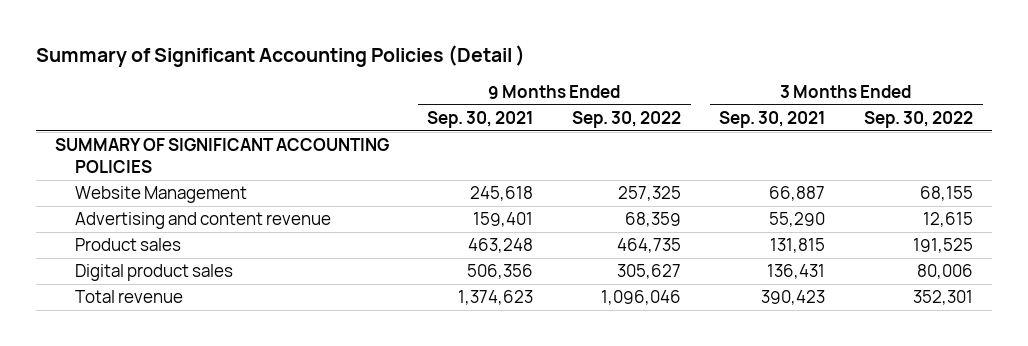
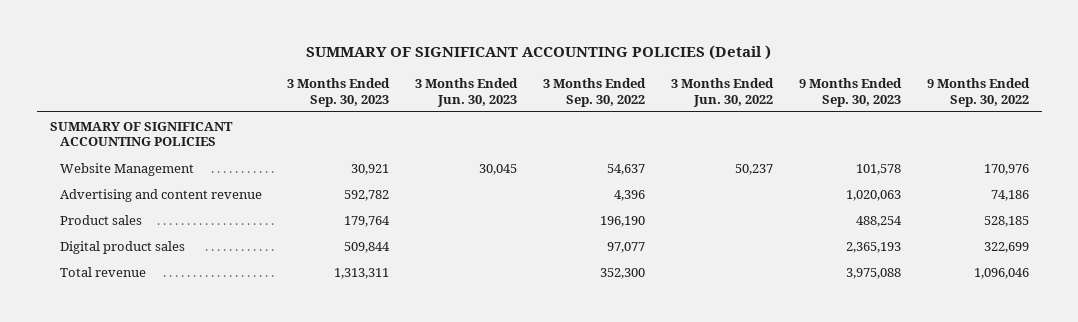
[35,44,525,67] Summary of Significant Accounting Policies (Detail ) -> [306,45,772,61] SUMMARY OF SIGNIFICANT ACCOUNTING POLICIES (Detail )
[427,110,534,128] Sep. 30, 2021 -> none
[719,110,826,128] Sep. 30, 2021 -> none
none -> [287,77,391,107] 3 Months Ended Sep. 30, 2023
none -> [415,77,519,107] 3 Months Ended Jun. 30, 2023
none -> [670,77,774,107] 3 Months Ended Jun. 30, 2022
none -> [798,77,902,107] 9 Months Ended Sep. 30, 2023
[617,186,681,202] 257,325 -> [983,163,1029,175] 170,976
[919,186,973,202] 68,155 -> [607,163,646,175] 54,637
[624,212,681,228] 68,359 -> [990,189,1029,201] 74,186
[922,212,973,228] 12,615 -> [614,189,646,201] 4,396
[616,238,681,254] 464,735 -> [983,215,1029,227] 528,185
[912,238,973,254] 191,525 -> [600,215,646,227] 196,190
[616,264,681,280] 305,627 -> [983,241,1029,253] 322,699
[916,264,973,280] 80,006 -> [607,241,646,253] 97,077
[912,290,973,306] 352,301 -> [600,267,646,279] 352,300

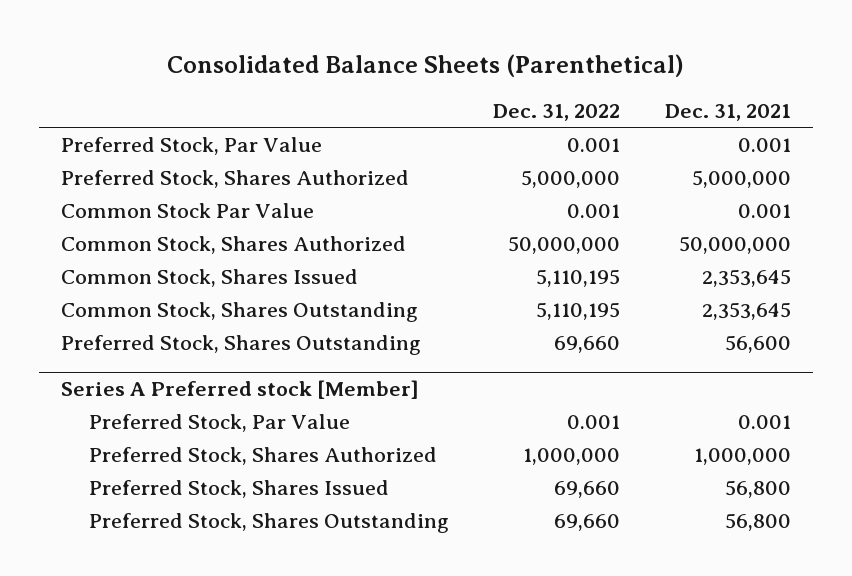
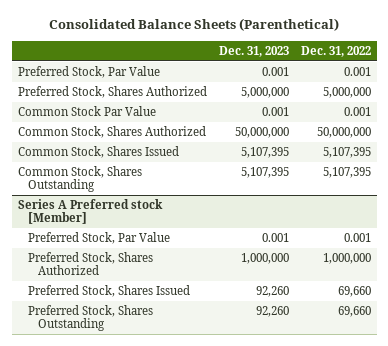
[664,104,791,122] Dec. 31, 2021 -> none
none -> [218,45,289,57] Dec. 31, 2023
[61,335,422,356] Preferred Stock, Shares Outstanding -> none
[536,269,621,288] 5,110,195 -> [322,147,371,159] 5,107,395
[536,302,621,321] 5,110,195 -> [322,167,371,179] 5,107,395

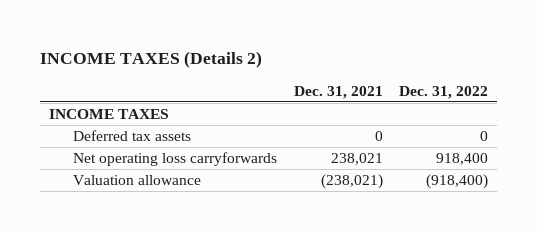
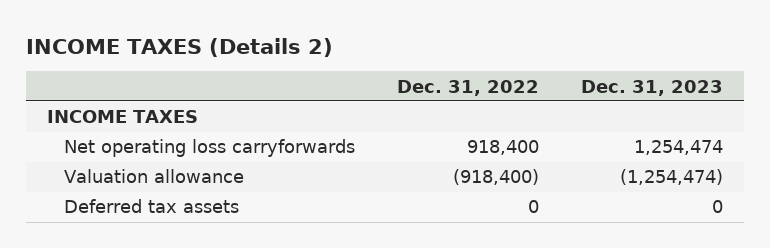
[293,85,383,99] Dec. 31, 2021 -> none
none -> [581,79,724,96] Dec. 31, 2023
[73,130,192,142] Deferred tax assets -> [63,199,239,214] Deferred tax assets

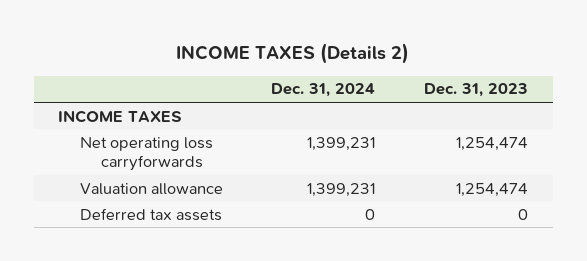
[397,79,540,96] Dec. 31, 2022 -> none
none -> [271,83,376,98] Dec. 31, 2024
[620,169,724,186] (1,254,474) -> [456,182,529,197] 1,254,474

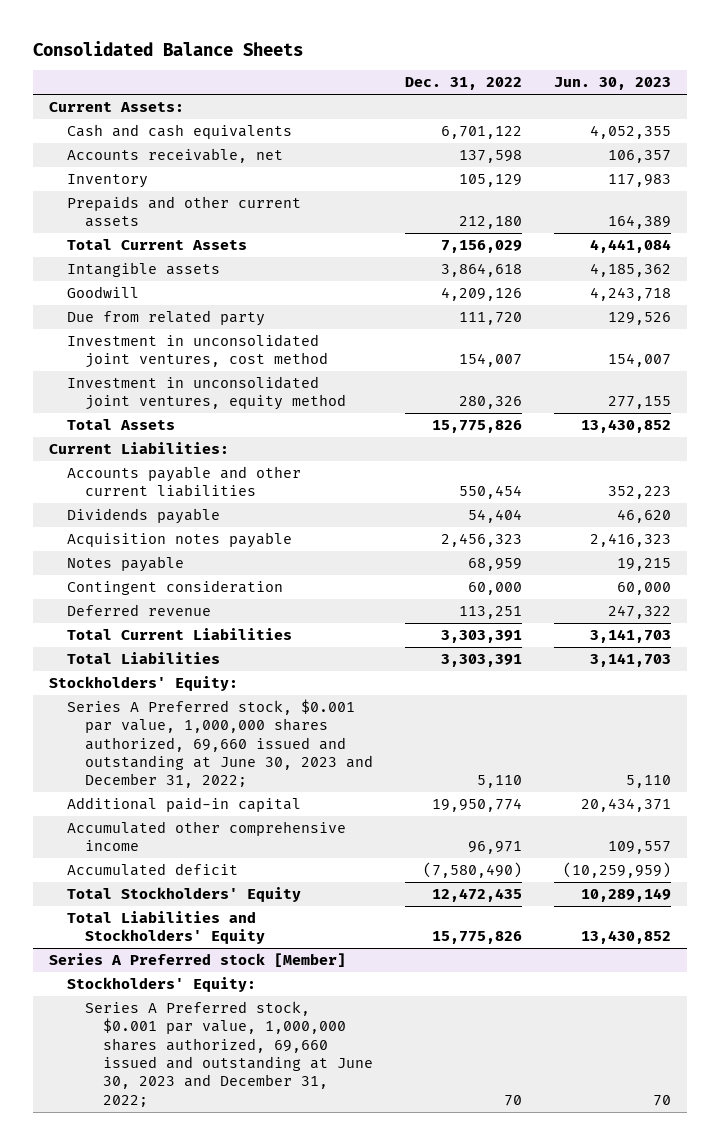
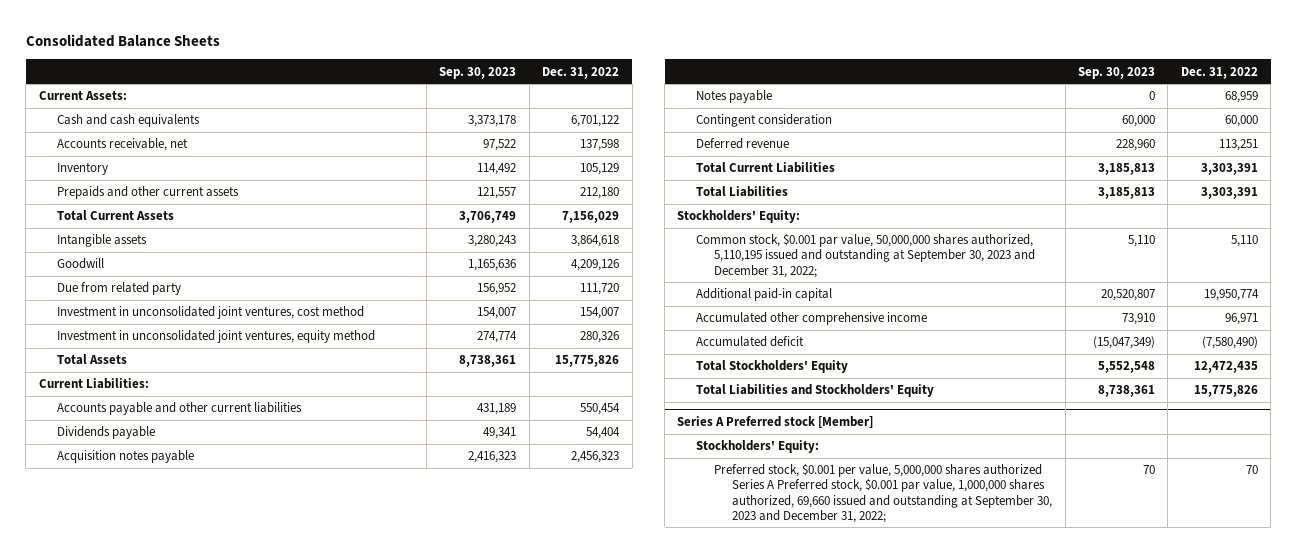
[553,77,671,91] Jun. 30, 2023 -> none
none -> [439,66,517,79] Sep. 30, 2023
[66,699,374,789] Series A Preferred stock, $0.001 par value, 1,000,000 shares authorized, 69,660 issued and outstanding at June 30, 2023 and December 31, 2022; -> [695,233,1036,278] Common stock, $0.001 par value, 50,000,000 shares authorized, 5,110,195 issued and outstanding at September 30, 2023 and December 31, 2022;
[85,1001,374,1107] Series A Preferred stock, $0.001 par value, 1,000,000 shares authorized, 69,660 issued and outstanding at June 30, 2023 and December 31, 2022; -> [714,463,1053,523] Preferred stock, $0.001 per value, 5,000,000 shares authorized Series A Preferred stock, $0.001 par value, 1,000,000 shares authorized, 69,660 issued and outstanding at September 30, 2023 and December 31, 2022;

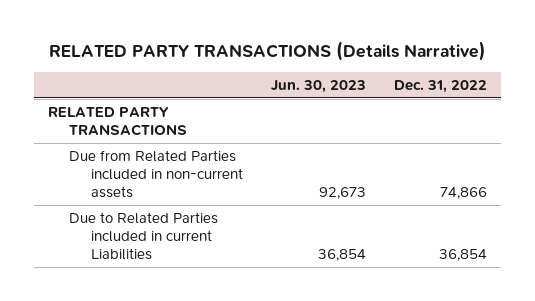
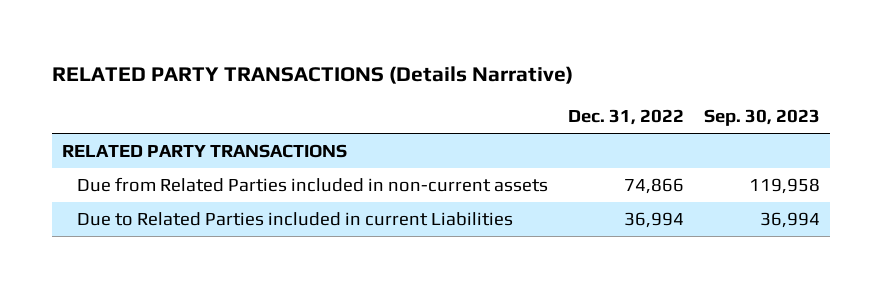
[271,80,367,94] Jun. 30, 2023 -> none
none -> [703,109,820,127] Sep. 30, 2023
[439,249,488,262] 36,854 -> [623,211,684,228] 36,994

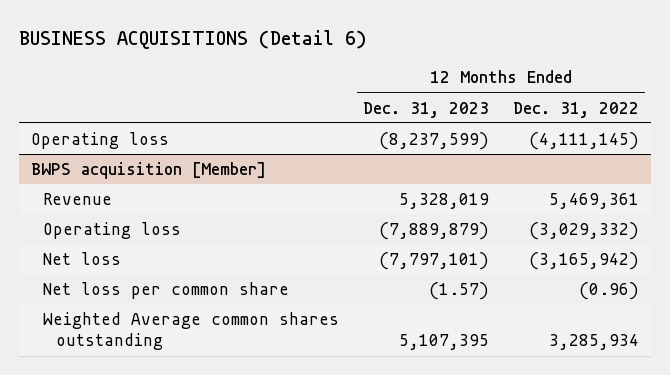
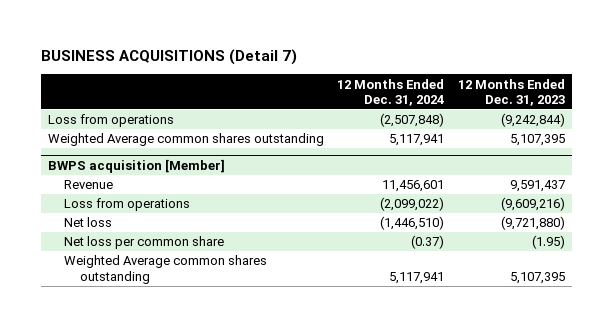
[18,30,367,50] BUSINESS ACQUISITIONS (Detail 6) -> [40,49,297,66] BUSINESS ACQUISITIONS (Detail 7)
[513,101,640,118] Dec. 31, 2022 -> none
none -> [337,78,445,106] 12 Months Ended Dec. 31, 2024
[30,132,169,150] Operating loss -> [47,114,174,128] Loss from operations
[379,132,490,151] (8,237,599) -> [501,113,566,128] (9,242,844)
none -> [47,133,324,147] Weighted Average common shares outstanding
[399,193,490,210] 5,328,019 -> [510,180,566,193] 9,591,437
[43,222,182,240] Operating loss -> [63,198,190,212] Loss from operations
[379,222,490,241] (7,889,879) -> [501,197,566,212] (9,609,216)
[379,252,490,271] (7,797,101) -> [501,216,566,231] (9,721,880)
[429,282,490,301] (1.57) -> [532,235,566,250] (1.95)

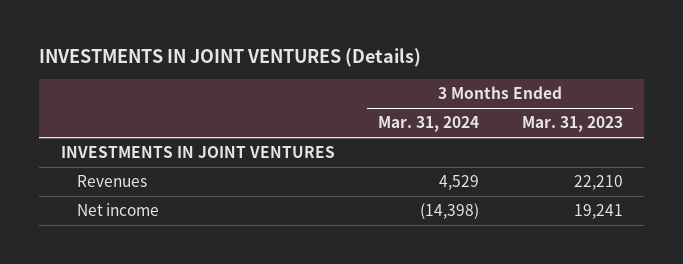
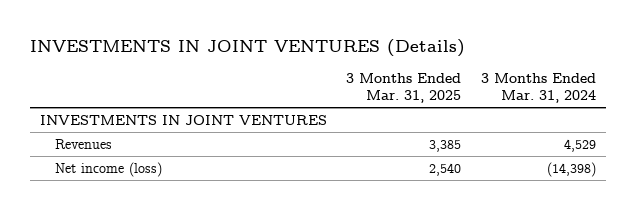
[521,116,623,133] Mar. 31, 2023 -> none
none -> [346,73,462,104] 3 Months Ended Mar. 31, 2025
[77,203,160,217] Net income -> [55,162,163,178] Net income (loss)

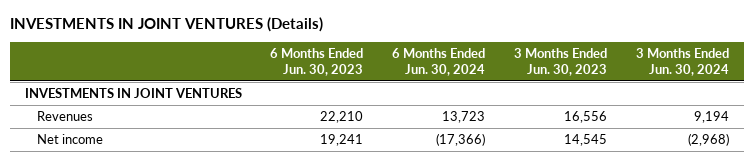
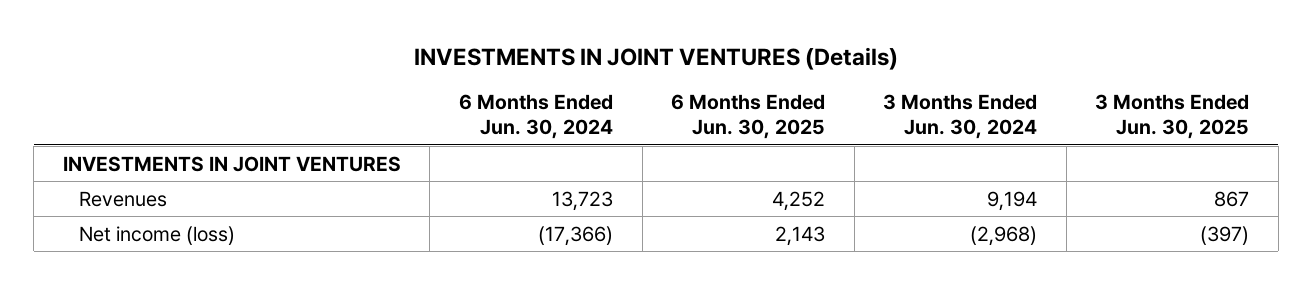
[270,47,364,76] 6 Months Ended Jun. 30, 2023 -> none
[514,47,608,76] 3 Months Ended Jun. 30, 2023 -> none
none -> [671,94,826,140] 6 Months Ended Jun. 30, 2025
none -> [1095,94,1250,140] 3 Months Ended Jun. 30, 2025
[36,134,103,145] Net income -> [78,225,235,245] Net income (loss)

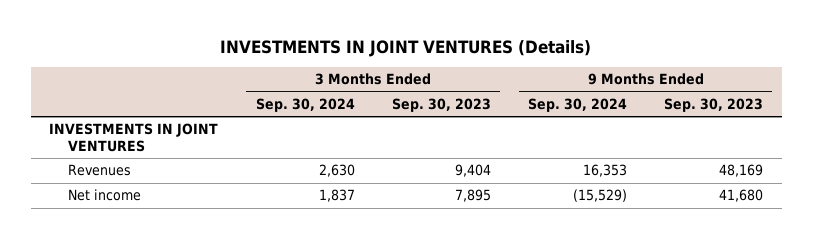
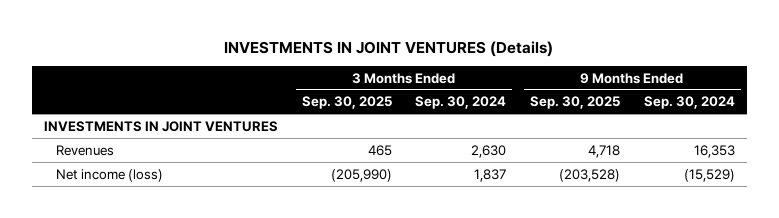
[391,98,491,113] Sep. 30, 2023 -> none
[664,98,764,113] Sep. 30, 2023 -> none
none -> [301,96,392,110] Sep. 30, 2025
none -> [530,96,621,110] Sep. 30, 2025
[67,189,141,202] Net income -> [55,168,163,182] Net income (loss)

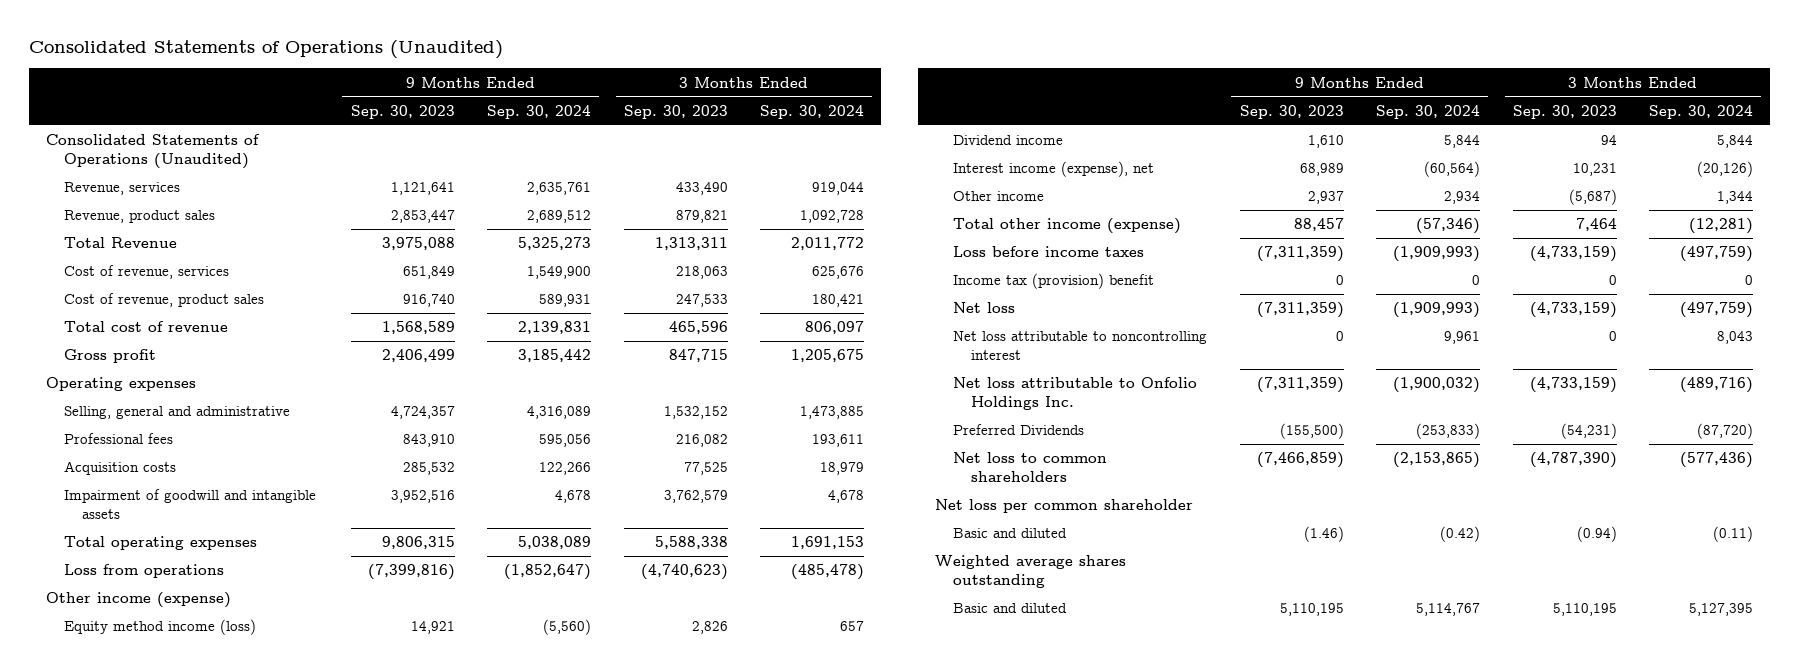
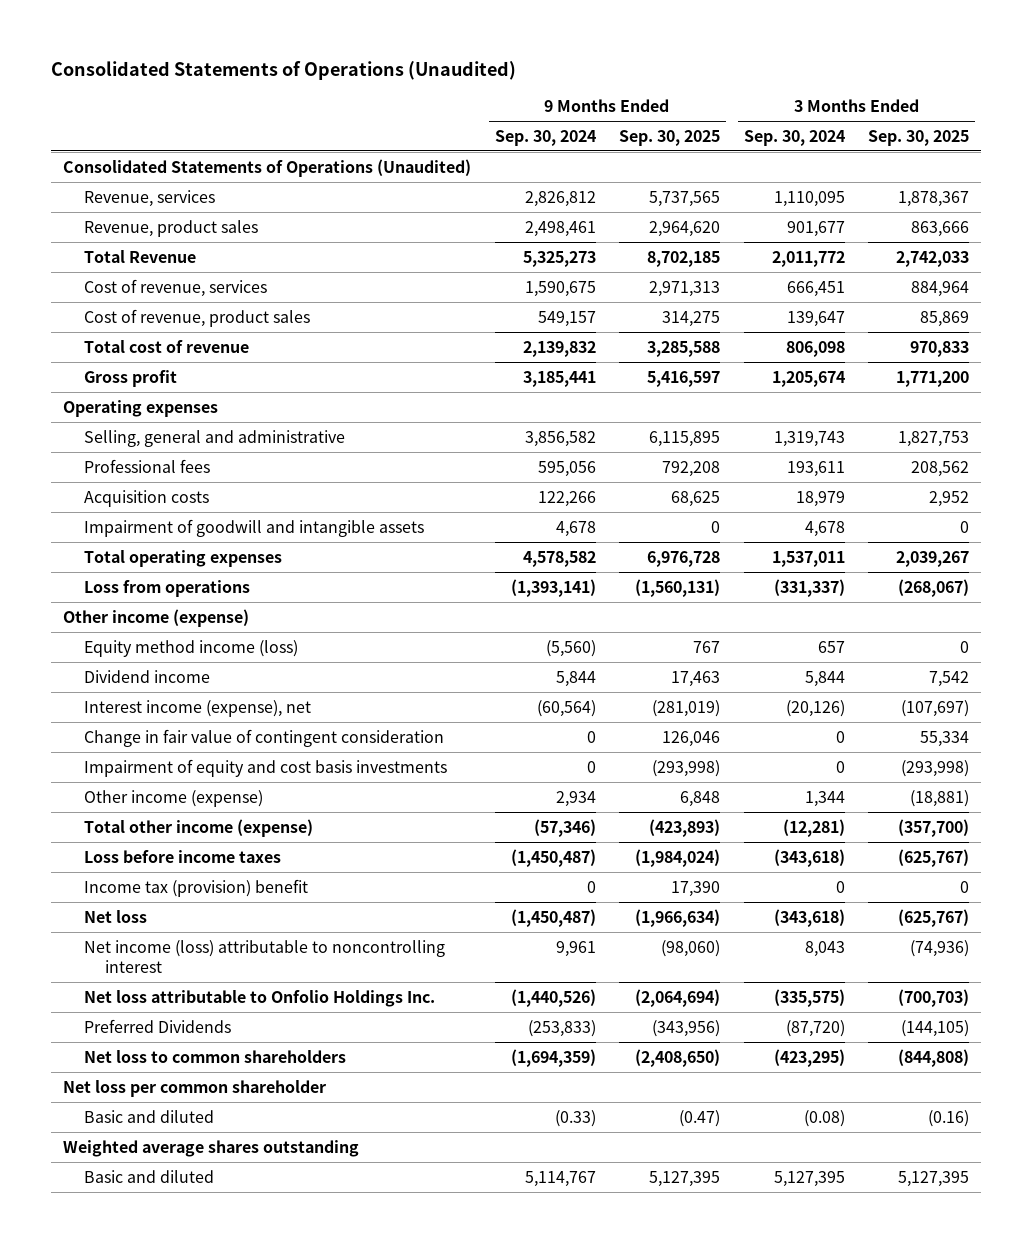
[350,104,455,119] Sep. 30, 2023 -> none
[623,104,728,119] Sep. 30, 2023 -> none
none -> [619,129,721,146] Sep. 30, 2025
none -> [868,129,970,146] Sep. 30, 2025
[527,182,592,196] 2,635,761 -> [524,190,596,207] 2,826,812
[812,182,865,196] 919,044 -> [773,190,845,207] 1,110,095
[527,210,592,224] 2,689,512 -> [524,220,596,237] 2,498,461
[800,210,865,224] 1,092,728 -> [786,220,845,237] 901,677
[527,266,592,280] 1,549,900 -> [524,280,596,297] 1,590,675
[812,266,865,280] 625,676 -> [786,280,845,297] 666,451
[539,294,592,308] 589,931 -> [537,310,596,327] 549,157
[812,294,865,308] 180,421 -> [786,310,845,327] 139,647
[518,321,592,335] 2,139,831 -> [522,340,596,357] 2,139,832
[805,321,865,335] 806,097 -> [785,340,845,357] 806,098
[518,349,592,363] 3,185,442 -> [522,370,596,387] 3,185,441
[791,349,865,363] 1,205,675 -> [771,370,845,387] 1,205,674
[527,406,592,420] 4,316,089 -> [524,430,596,447] 3,856,582
[800,406,865,420] 1,473,885 -> [773,430,845,447] 1,319,743
[518,536,592,550] 5,038,089 -> [522,550,596,567] 4,578,582
[791,536,865,550] 1,691,153 -> [771,550,845,567] 1,537,011
[504,564,592,581] (1,852,647) -> [510,578,596,597] (1,393,141)
[791,564,865,581] (485,478) -> [773,578,845,597] (331,337)
none -> [84,728,445,747] Change in fair value of contingent consideration
none -> [84,758,448,777] Impairment of equity and cost basis investments
[952,191,1044,202] Other income -> [84,789,264,807] Other income (expense)
[1393,246,1481,263] (1,909,993) -> [510,848,596,867] (1,450,487)
[1680,246,1754,263] (497,759) -> [773,848,845,867] (343,618)
[1393,302,1481,319] (1,909,993) -> [510,908,596,927] (1,450,487)
[1680,302,1754,319] (497,759) -> [773,908,845,927] (343,618)
[952,331,1207,361] Net loss attributable to noncontrolling interest -> [84,939,446,974] Net income (loss) attributable to noncontrolling interest
[1393,377,1481,394] (1,900,032) -> [510,988,596,1007] (1,440,526)
[1680,377,1754,394] (489,716) -> [773,988,845,1007] (335,575)
[1393,452,1481,469] (2,153,865) -> [510,1048,596,1067] (1,694,359)
[1680,452,1754,469] (577,436) -> [773,1048,845,1067] (423,295)
[1440,526,1481,543] (0.42) -> [554,1109,596,1127] (0.33)
[1713,526,1754,543] (0.11) -> [803,1109,845,1127] (0.08)

